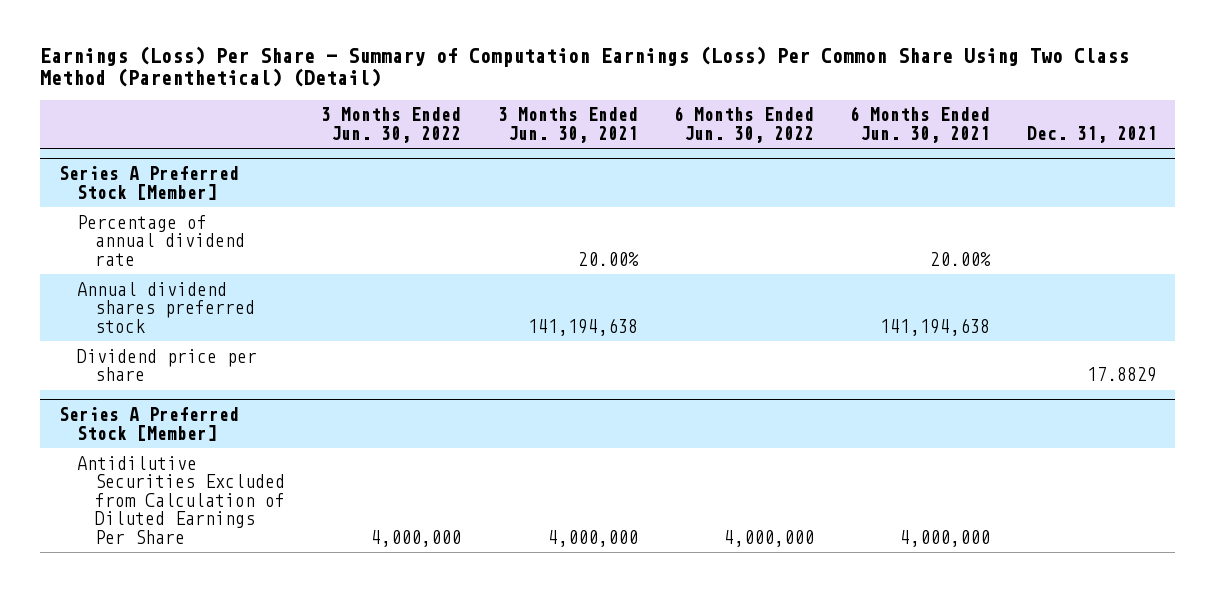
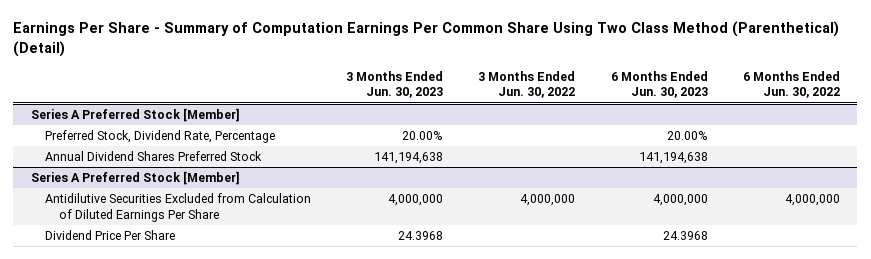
[40,45,1130,88] Earnings (Loss) Per Share - Summary of Computation Earnings (Loss) Per Common Share Using Two Class Method (Parenthetical) (Detail) -> [13,21,840,57] Earnings Per Share - Summary of Computation Earnings Per Common Share Using Two Class Method (Parenthetical) (Detail)
[497,107,638,143] 3 Months Ended Jun. 30, 2021 -> none
[850,106,991,143] 6 Months Ended Jun. 30, 2021 -> none
[1026,125,1157,143] Dec. 31, 2021 -> none
none -> [346,70,444,99] 3 Months Ended Jun. 30, 2023
none -> [610,70,708,99] 6 Months Ended Jun. 30, 2023
[76,348,257,382] Dividend price per share -> none
[76,214,246,266] Percentage of annual dividend rate -> [45,130,276,144] Preferred Stock, Dividend Rate, Percentage
[76,281,256,333] Annual dividend shares preferred stock -> [45,151,263,162] Annual Dividend Shares Preferred Stock
none -> [45,230,176,241] Dividend Price Per Share

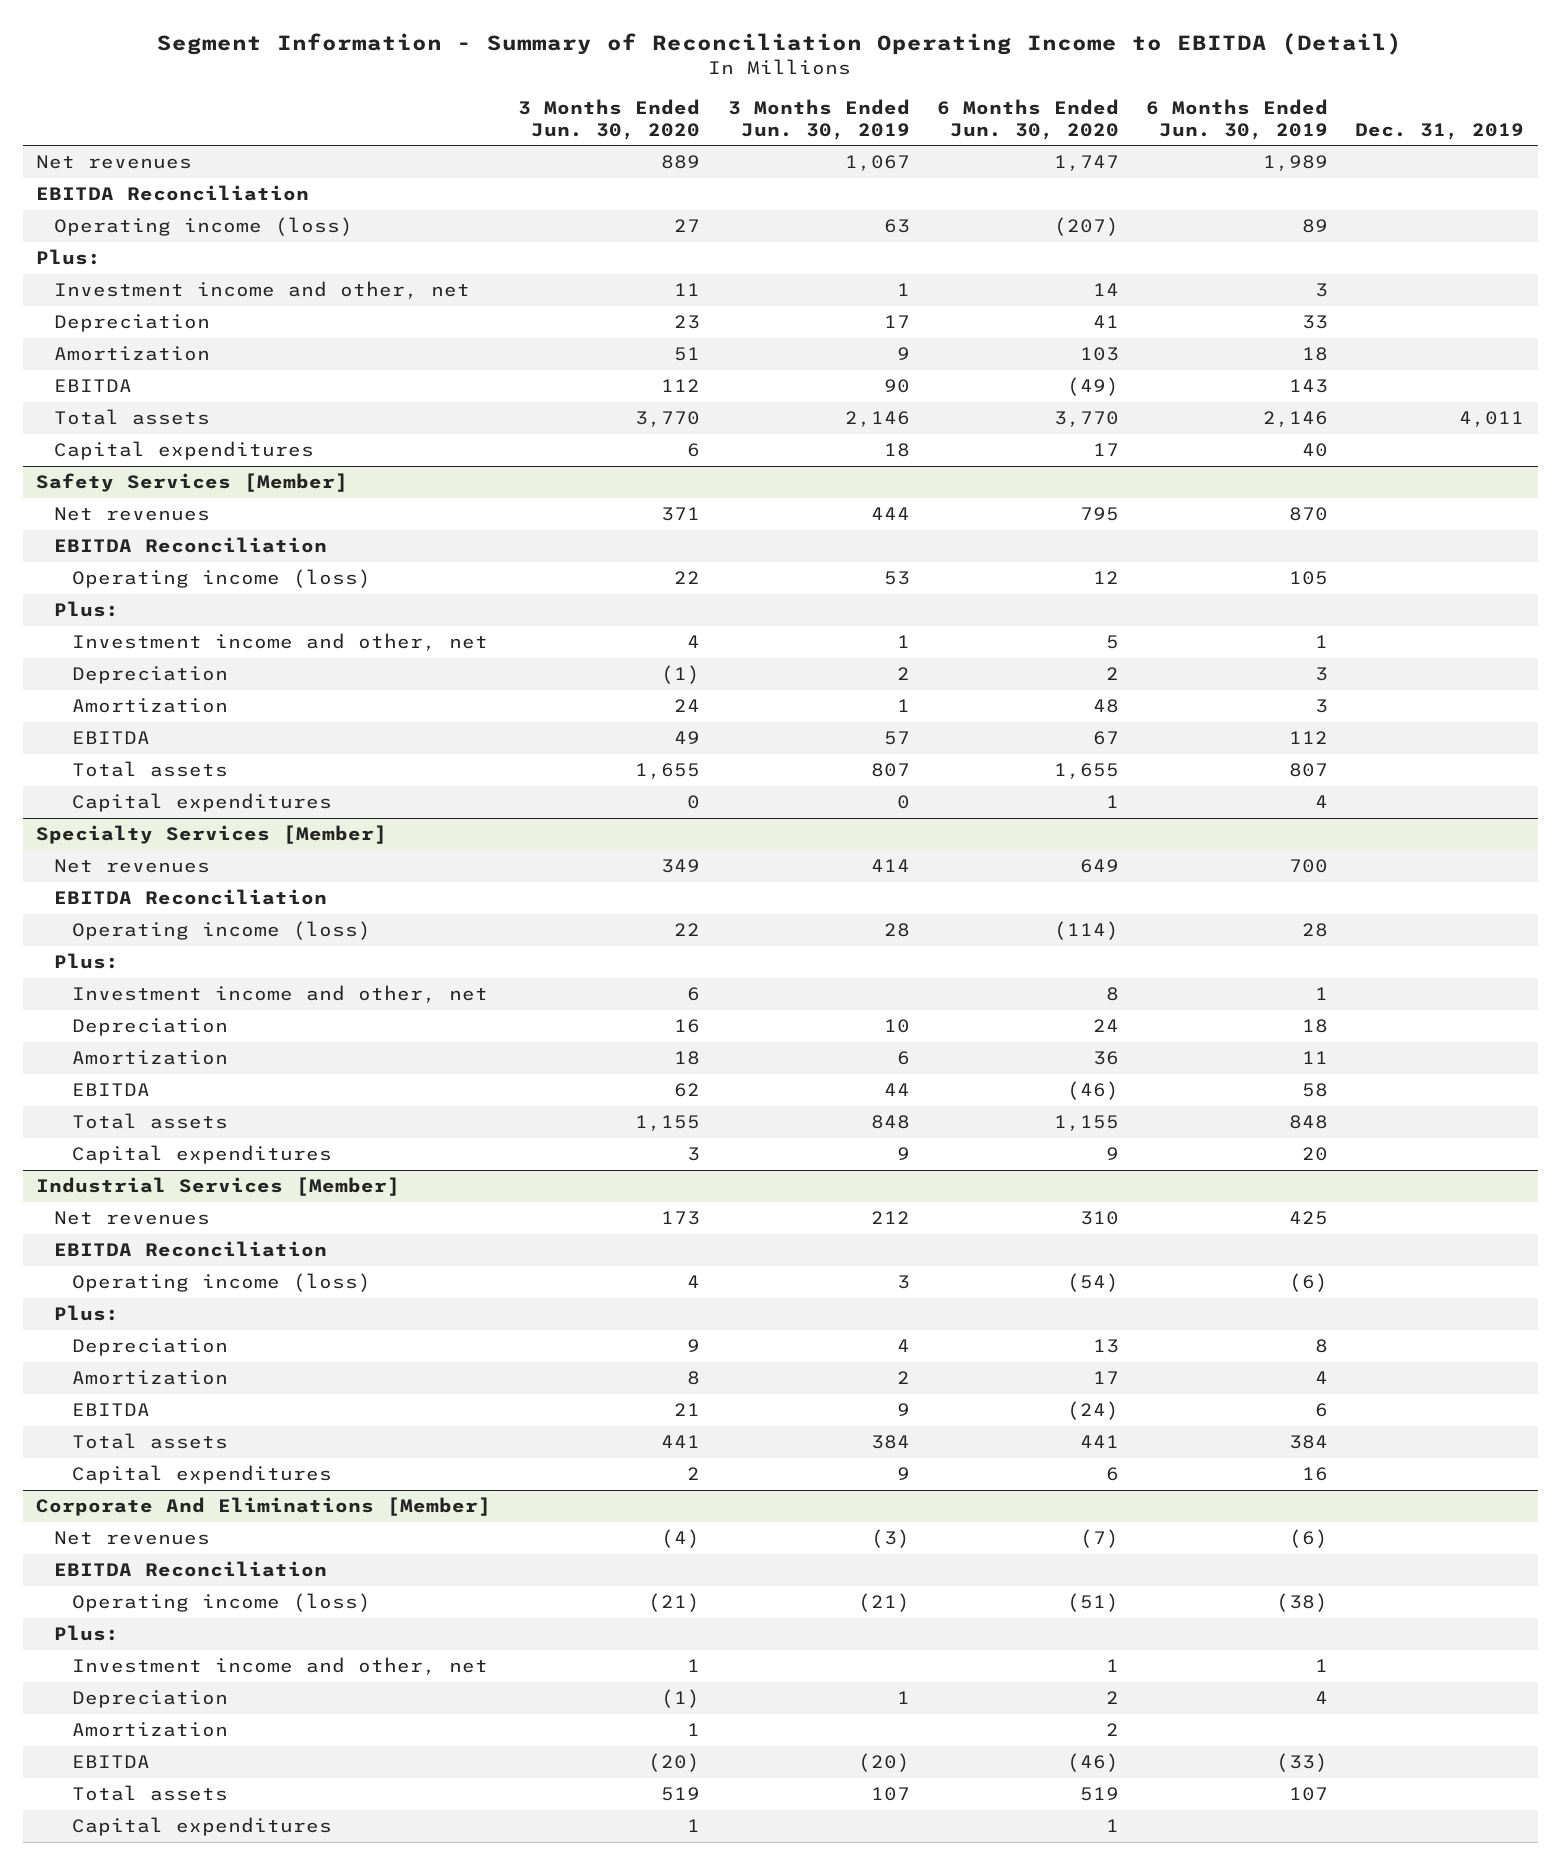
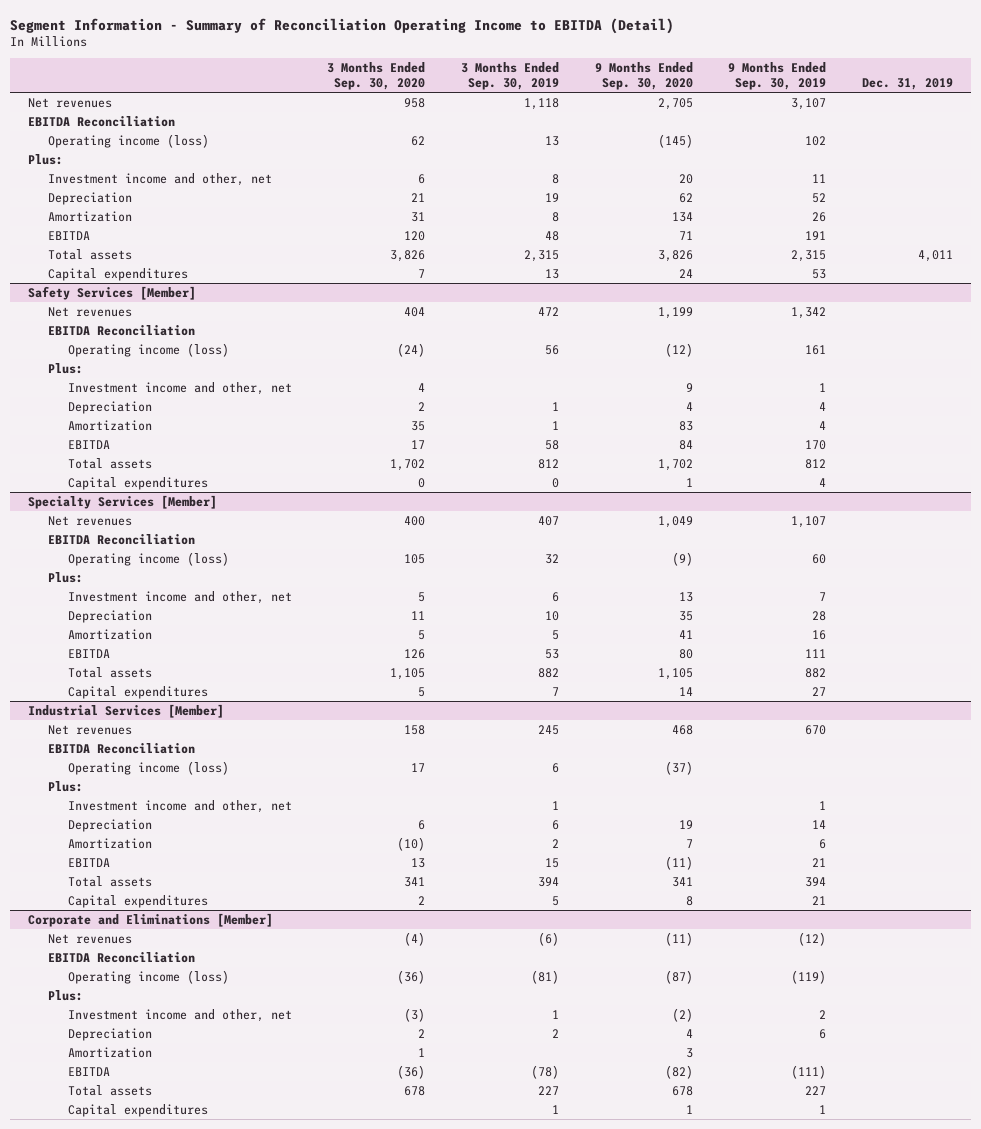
[518,99,701,140] 3 Months Ended Jun. 30, 2020 -> none
[727,99,910,140] 3 Months Ended Jun. 30, 2019 -> none
[936,99,1119,140] 6 Months Ended Jun. 30, 2020 -> none
[1145,99,1328,140] 6 Months Ended Jun. 30, 2019 -> none
none -> [327,62,426,90] 3 Months Ended Sep. 30, 2020
none -> [461,62,560,90] 3 Months Ended Sep. 30, 2019
none -> [594,62,693,90] 9 Months Ended Sep. 30, 2020
none -> [728,62,827,90] 9 Months Ended Sep. 30, 2019
none -> [67,799,292,813] Investment income and other, net
[36,1497,492,1517] Corporate And Eliminations [Member] -> [28,912,274,927] Corporate and Eliminations [Member]

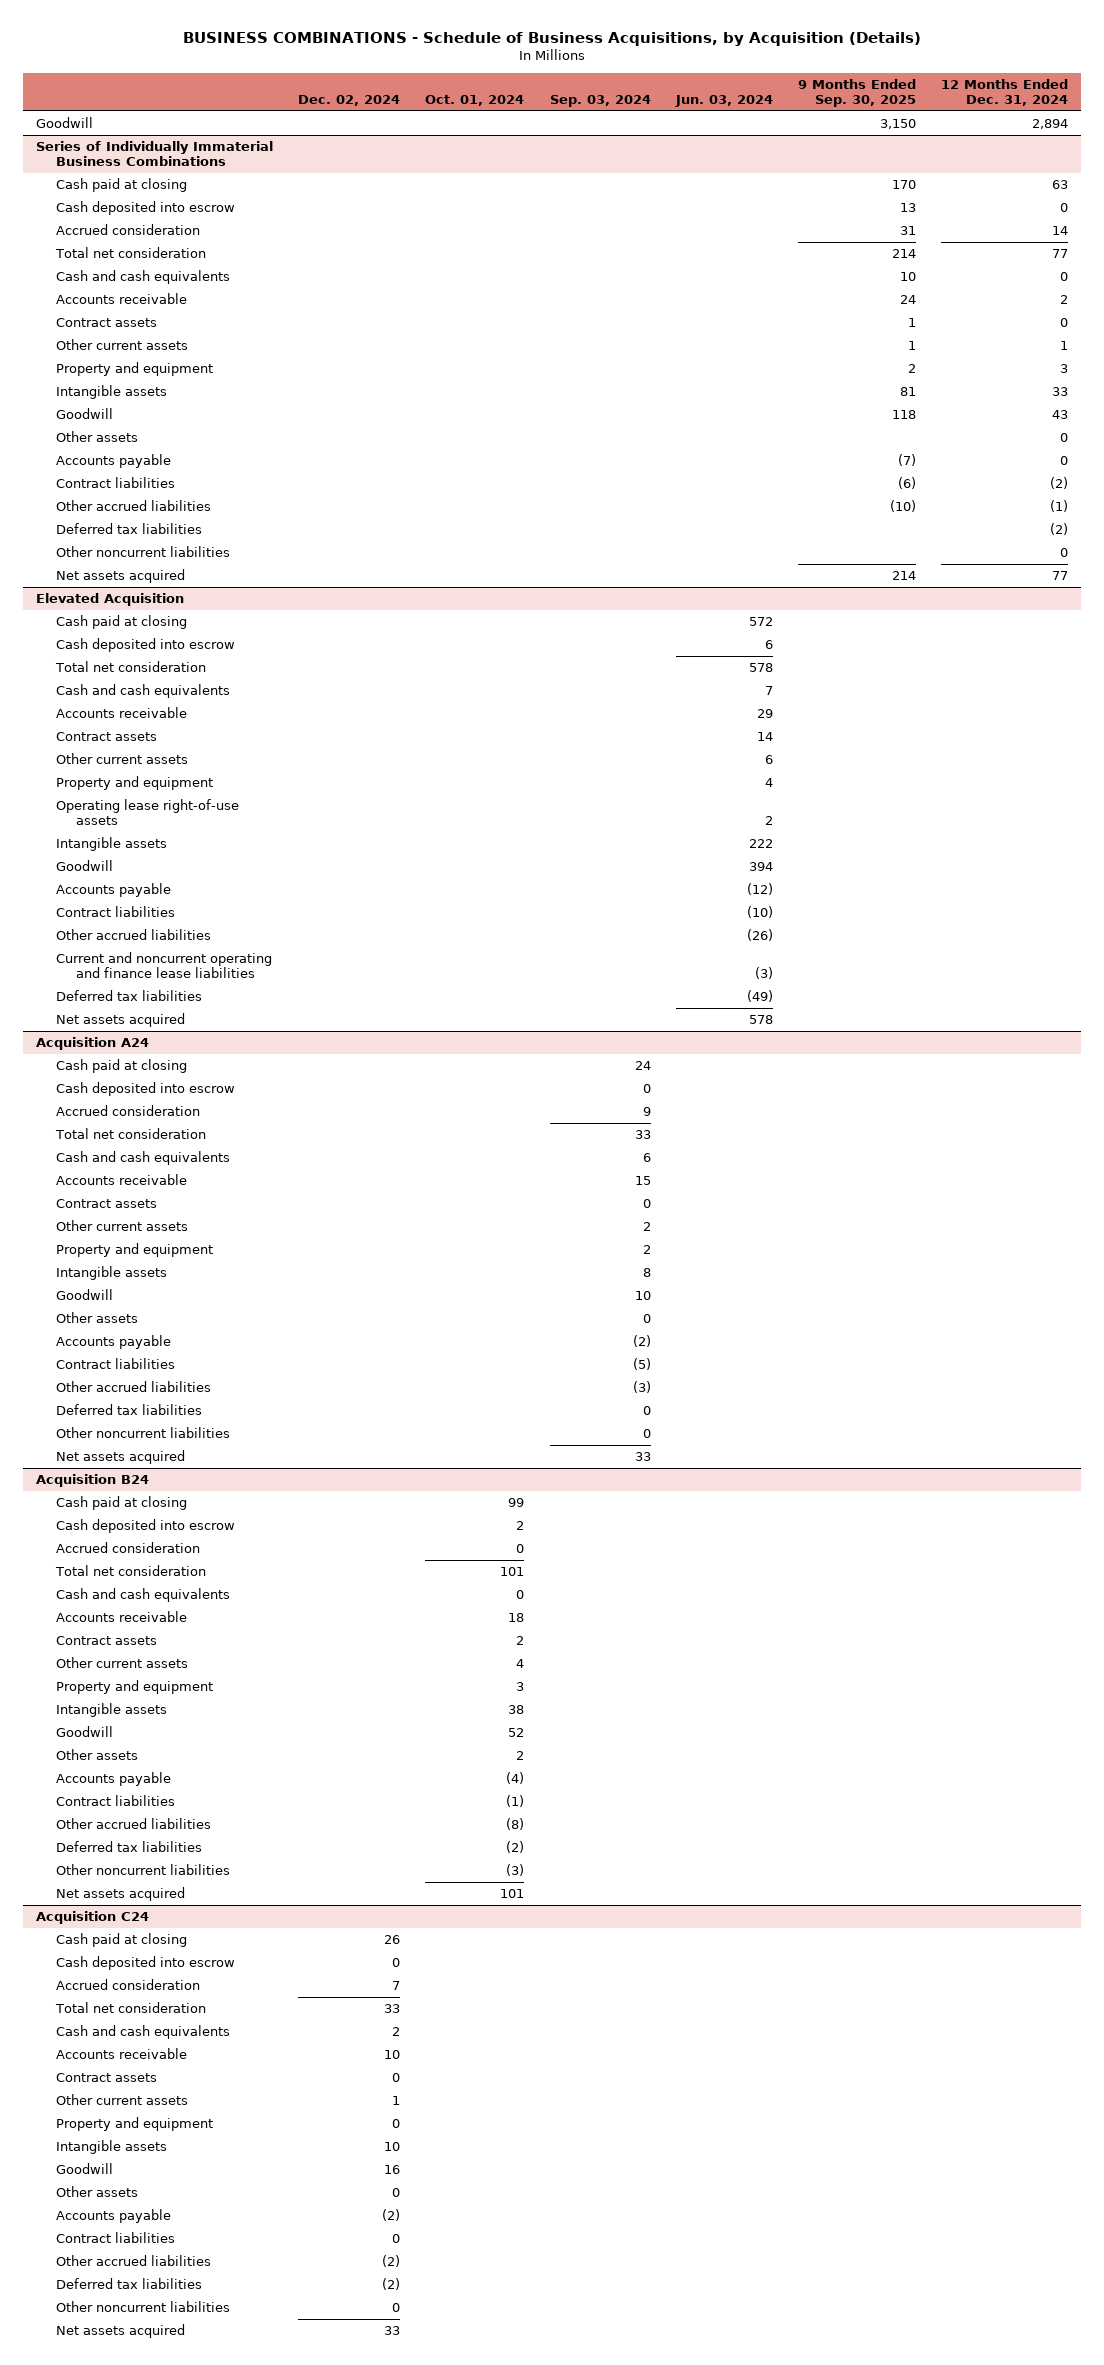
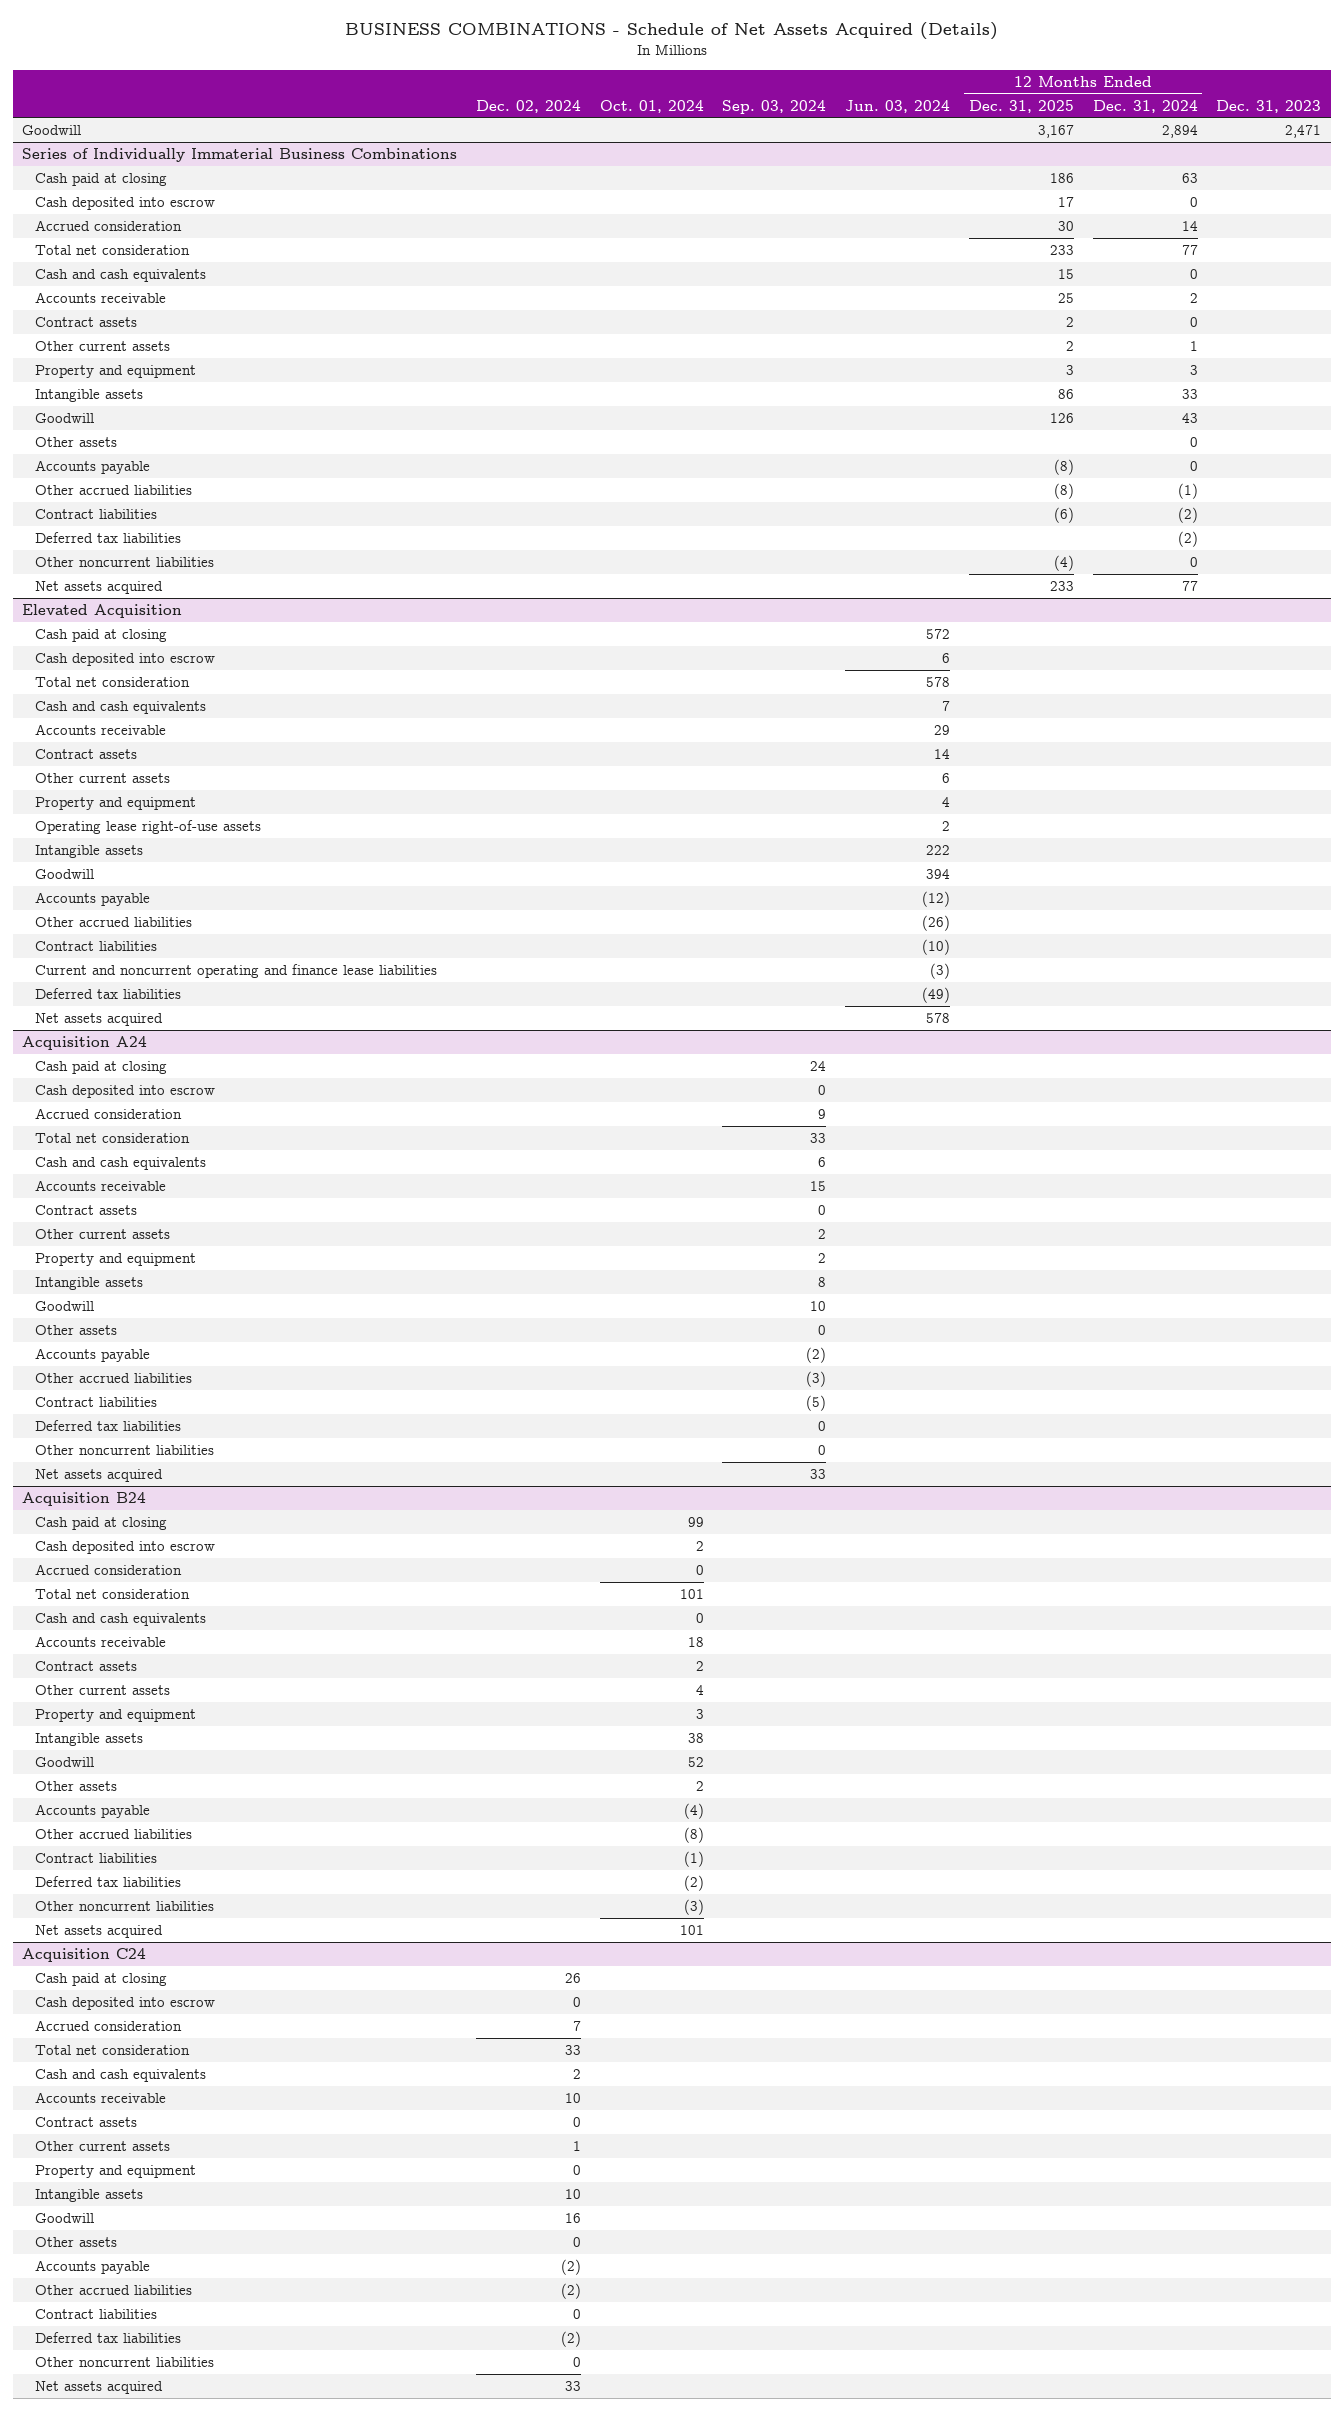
[183,32,922,47] BUSINESS COMBINATIONS - Schedule of Business Acquisitions, by Acquisition (Details) -> [344,22,998,41] BUSINESS COMBINATIONS - Schedule of Net Assets Acquired (Details)
[798,79,917,108] 9 Months Ended Sep. 30, 2025 -> none
none -> [968,99,1074,113] Dec. 31, 2025
none -> [1216,99,1322,113] Dec. 31, 2023
[55,477,175,489] Contract liabilities -> [35,508,158,519] Contract liabilities
[55,906,175,918] Contract liabilities -> [35,940,158,951] Contract liabilities
[55,1358,175,1370] Contract liabilities -> [35,1396,158,1407] Contract liabilities
[55,1795,175,1807] Contract liabilities -> [35,1852,158,1863] Contract liabilities
[55,2232,175,2244] Contract liabilities -> [35,2308,158,2319] Contract liabilities

